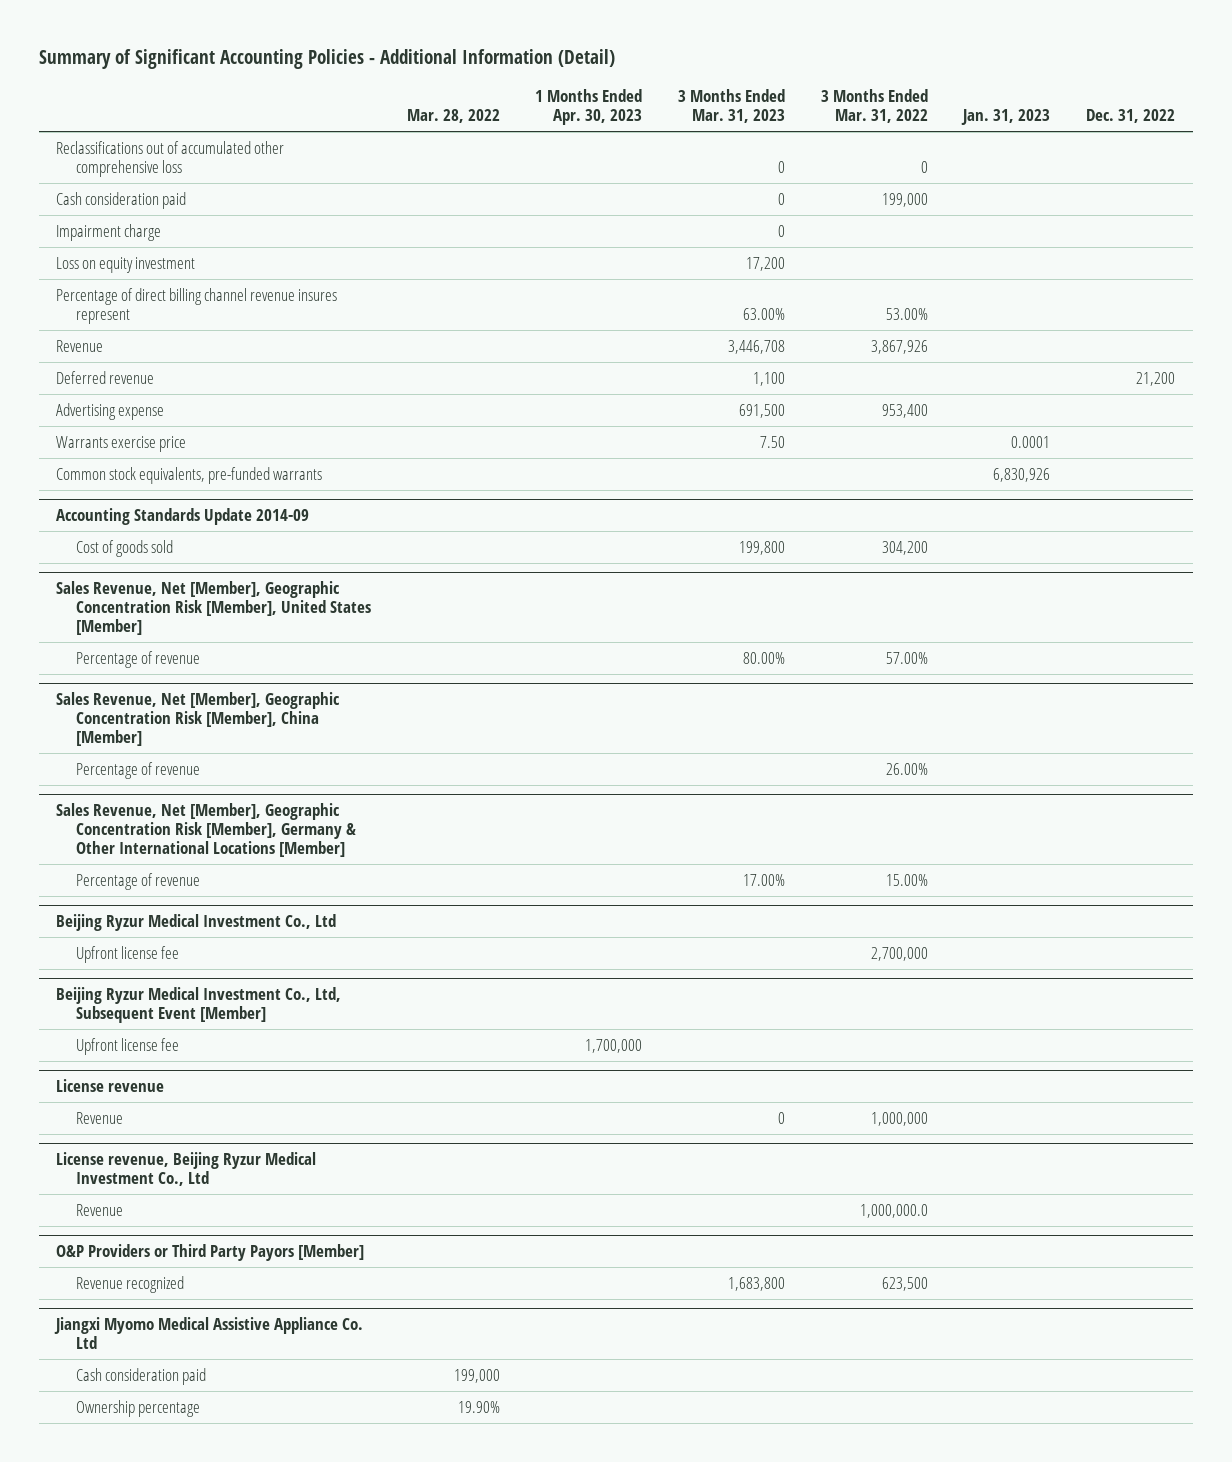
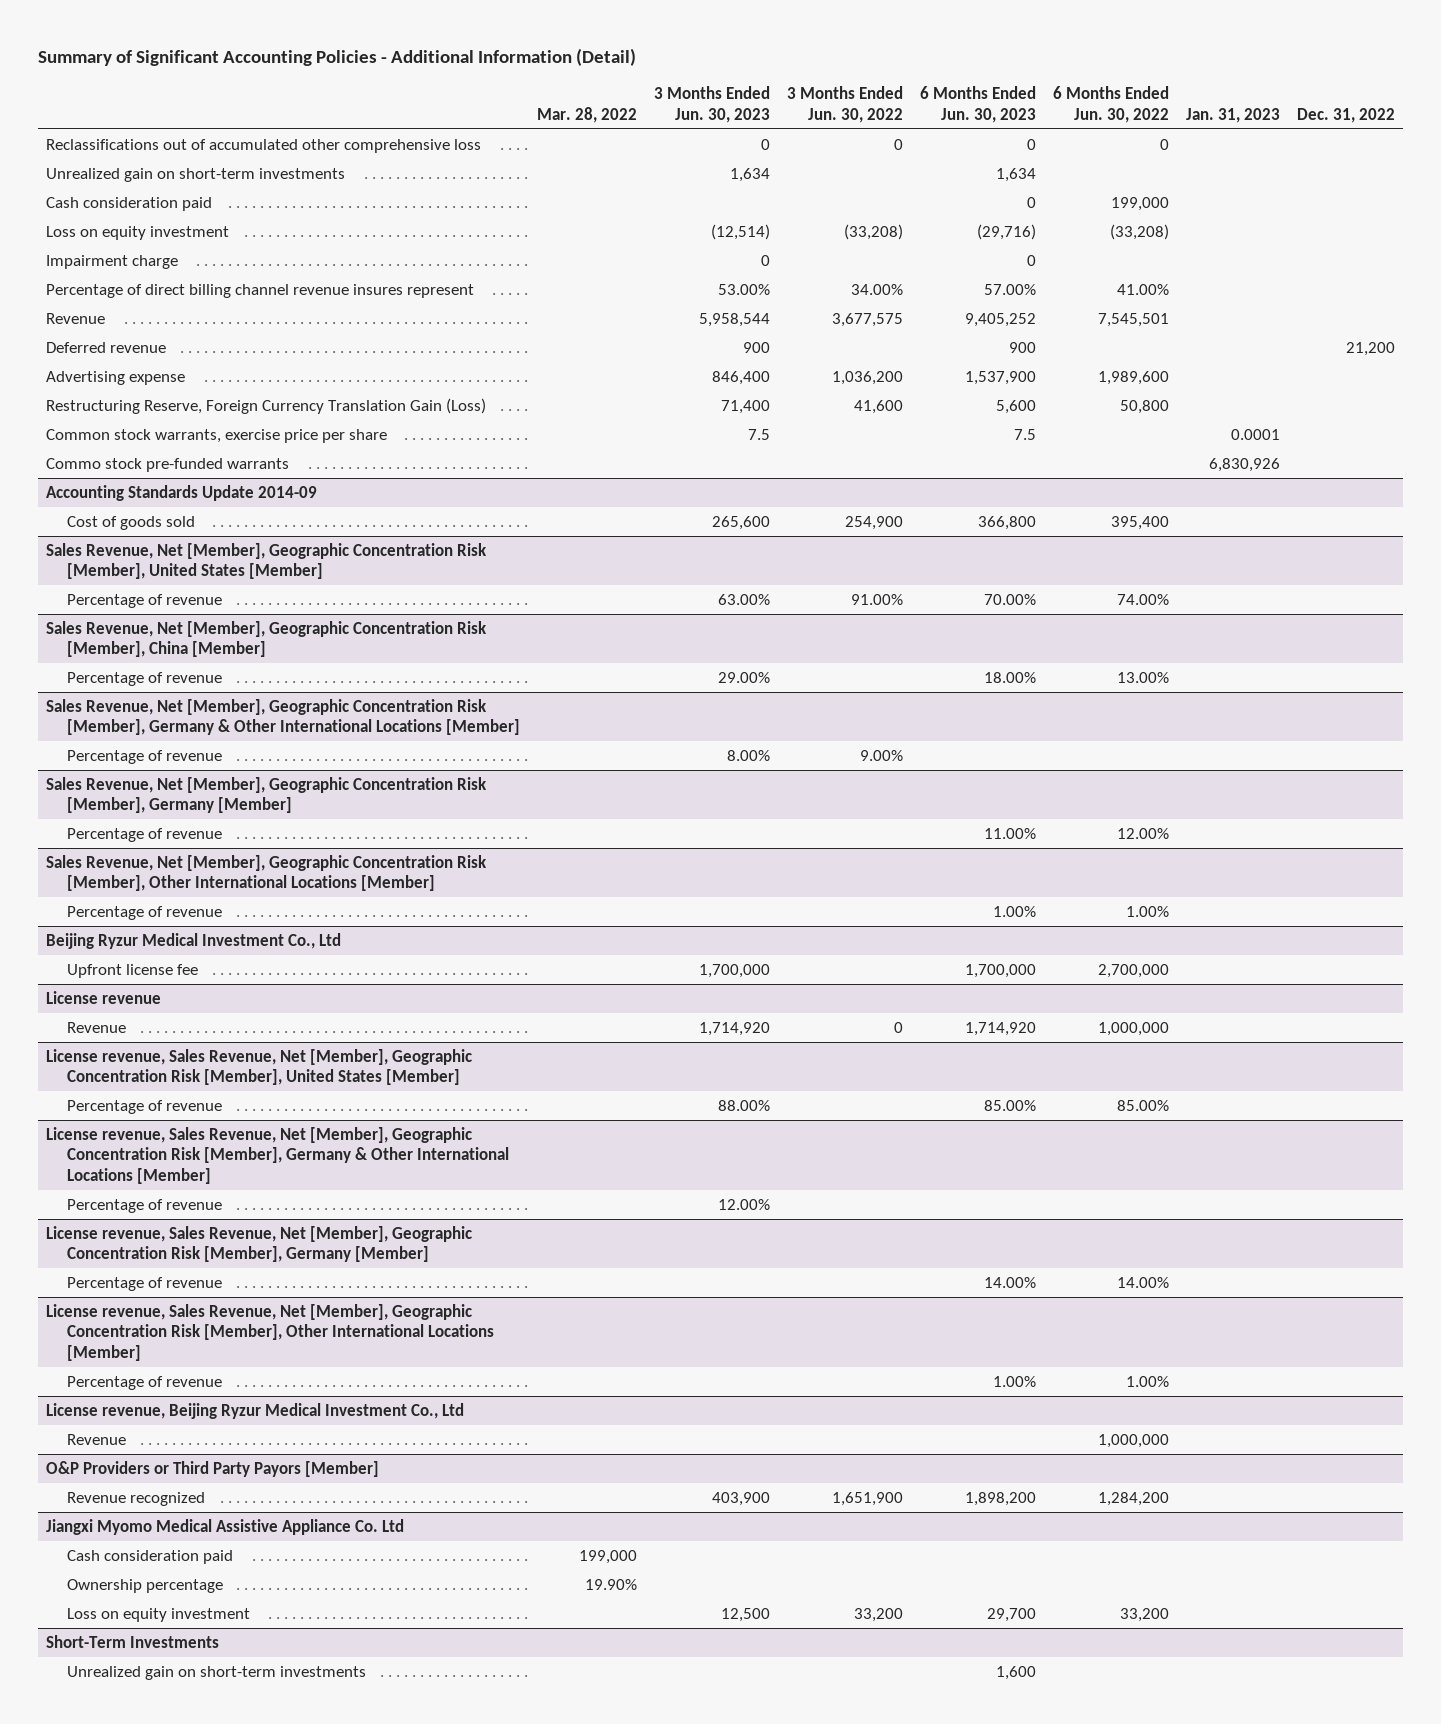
[535,89,643,126] 1 Months Ended Apr. 30, 2023 -> none
[678,89,786,124] 3 Months Ended Mar. 31, 2023 -> none
[820,89,928,124] 3 Months Ended Mar. 31, 2022 -> none
none -> [653,86,770,123] 3 Months Ended Jun. 30, 2023
none -> [786,86,903,123] 3 Months Ended Jun. 30, 2022
none -> [919,86,1036,123] 6 Months Ended Jun. 30, 2023
none -> [1052,86,1169,123] 6 Months Ended Jun. 30, 2022
none -> [46,167,346,182] Unrealized gain on short-term investments
[56,223,162,241] Impairment charge -> [46,254,179,269] Impairment charge
none -> [46,397,487,414] Restructuring Reserve, Foreign Currency Translation Gain (Loss)
[56,435,187,452] Warrants exercise price -> [46,428,388,443] Common stock warrants, exercise price per share
[56,466,323,484] Common stock equivalents, pre-funded warrants -> [46,457,290,472] Commo stock pre-funded warrants
none -> [46,776,488,814] Sales Revenue, Net [Member], Geographic Concentration Risk [Member], Germany [Member]
none -> [66,827,222,842] Percentage of revenue
none -> [46,854,488,892] Sales Revenue, Net [Member], Geographic Concentration Risk [Member], Other International Locations [Member]
none -> [66,905,222,920] Percentage of revenue
[56,987,342,1024] Beijing Ryzur Medical Investment Co., Ltd, Subsequent Event [Member] -> none
[76,1037,180,1055] Upfront license fee -> none
none -> [46,1048,473,1086] License revenue, Sales Revenue, Net [Member], Geographic Concentration Risk [Member], United States [Member]
none -> [66,1099,222,1114] Percentage of revenue
none -> [46,1126,509,1184] License revenue, Sales Revenue, Net [Member], Geographic Concentration Risk [Member], Germany & Other International Locations [Member]
none -> [66,1198,222,1213] Percentage of revenue
none -> [46,1225,473,1263] License revenue, Sales Revenue, Net [Member], Geographic Concentration Risk [Member], Germany [Member]
none -> [66,1276,222,1291] Percentage of revenue
none -> [46,1303,494,1361] License revenue, Sales Revenue, Net [Member], Geographic Concentration Risk [Member], Other International Locations [Member]
none -> [66,1375,222,1390] Percentage of revenue
none -> [66,1607,250,1622] Loss on equity investment
none -> [46,1634,220,1648] Short-Term Investments
none -> [66,1665,366,1680] Unrealized gain on short-term investments

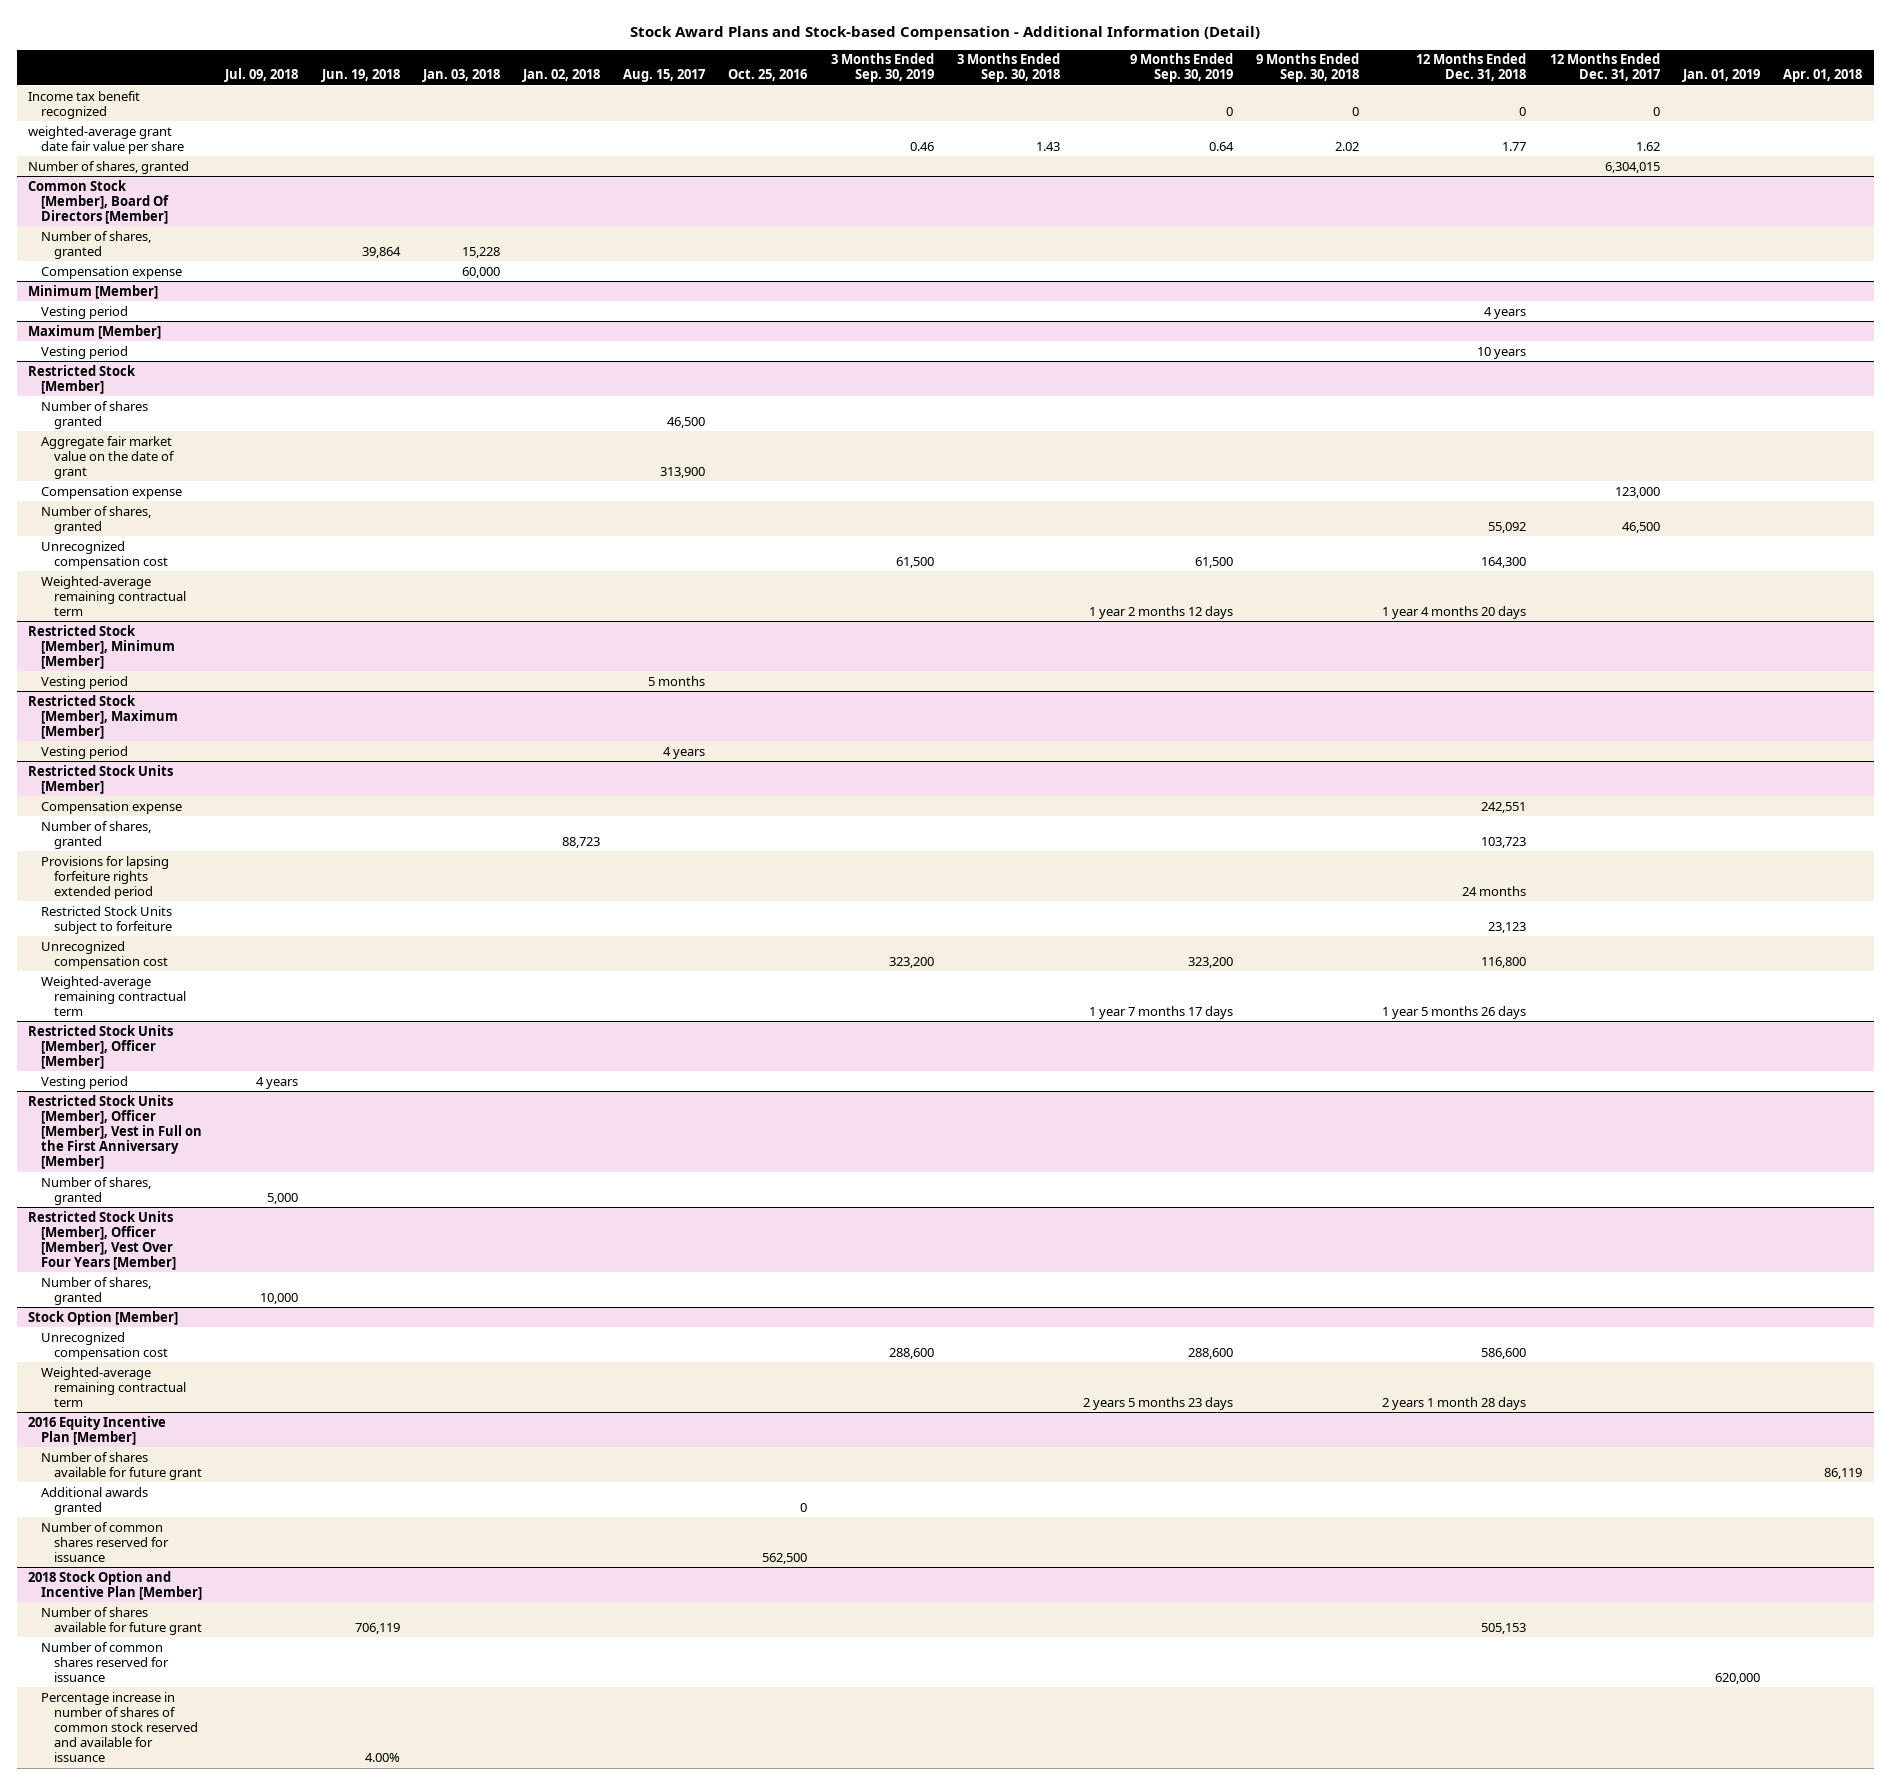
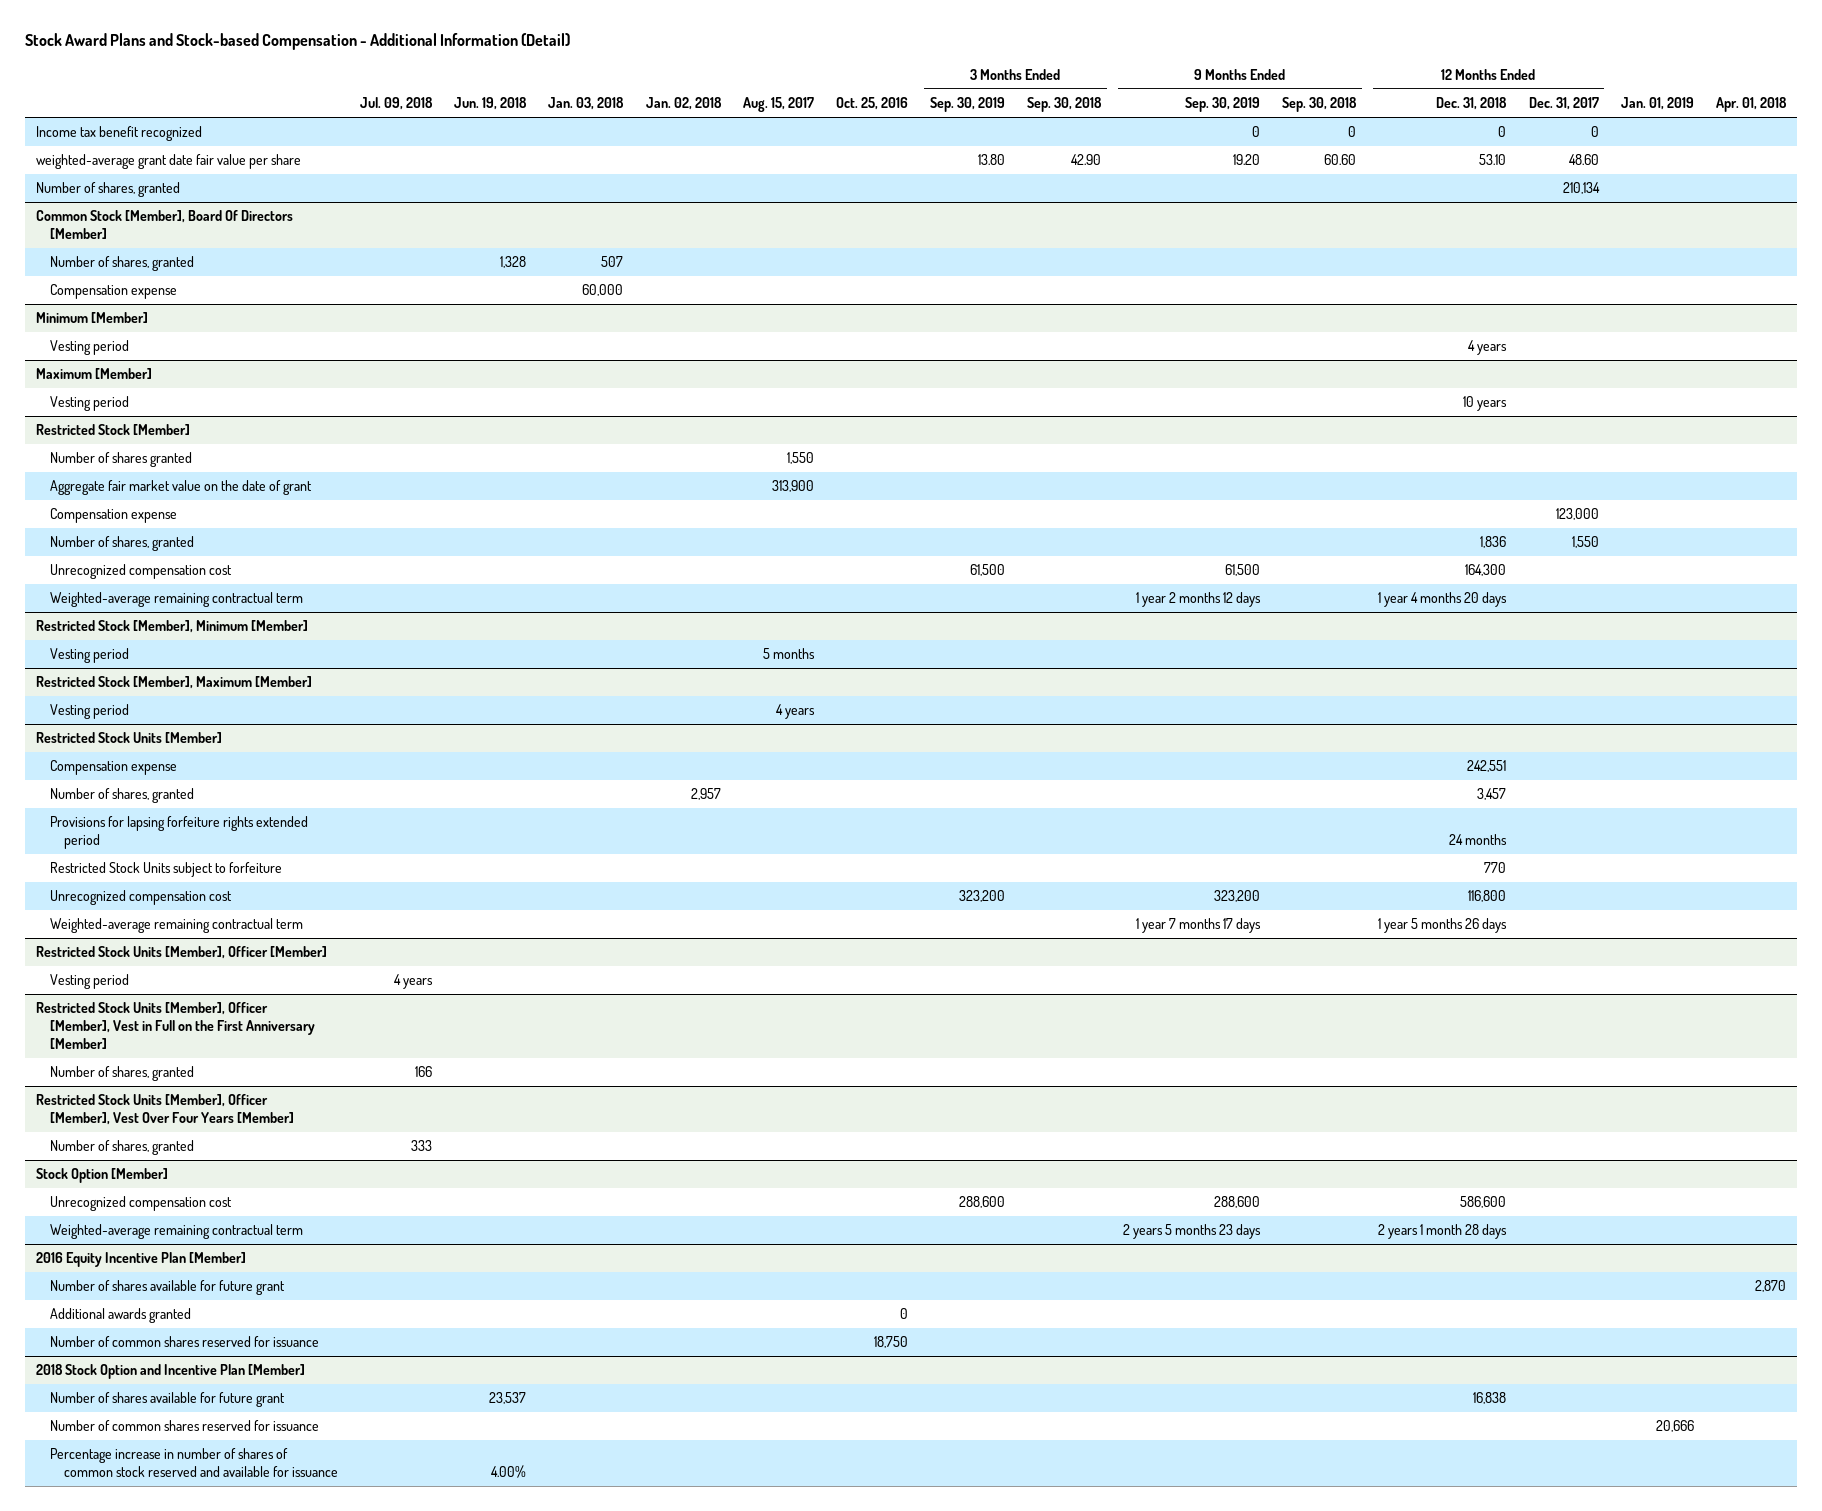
[909,141,934,151] 0.46 -> [977,154,1005,166] 13.80
[1035,141,1060,151] 1.43 -> [1071,154,1102,166] 42.90
[1209,141,1235,151] 0.64 -> [1233,154,1261,166] 19.20
[1335,141,1360,151] 2.02 -> [1324,154,1357,166] 60.60
[1502,141,1527,151] 1.77 -> [1479,154,1507,166] 53.10
[1635,141,1660,151] 1.62 -> [1568,154,1599,166] 48.60
[1604,161,1660,173] 6,304,015 -> [1562,182,1600,195] 210,134
[361,246,401,258] 39,864 -> [500,256,527,269] 1,328
[461,246,500,258] 15,228 -> [601,256,624,268] 507
[667,416,706,428] 46,500 -> [786,452,814,465] 1,550
[1488,521,1527,533] 55,092 -> [1480,536,1507,549] 1,836
[1621,521,1660,533] 46,500 -> [1571,536,1599,549] 1,550
[562,836,601,848] 88,723 -> [690,788,721,801] 2,957
[1481,836,1527,848] 103,723 -> [1477,788,1507,801] 3,457
[1488,921,1527,933] 23,123 -> [1484,862,1507,874] 770
[267,1192,299,1204] 5,000 -> [415,1066,433,1078] 166
[260,1292,299,1304] 10,000 -> [411,1140,433,1152] 333
[1823,1467,1862,1479] 86,119 -> [1754,1280,1786,1293] 2,870
[762,1552,808,1564] 562,500 -> [873,1336,908,1349] 18,750
[354,1622,400,1634] 706,119 -> [489,1392,527,1405] 23,537
[1481,1622,1527,1634] 505,153 -> [1473,1392,1507,1405] 16,838
[1714,1672,1760,1684] 620,000 -> [1655,1420,1694,1433] 20,666

